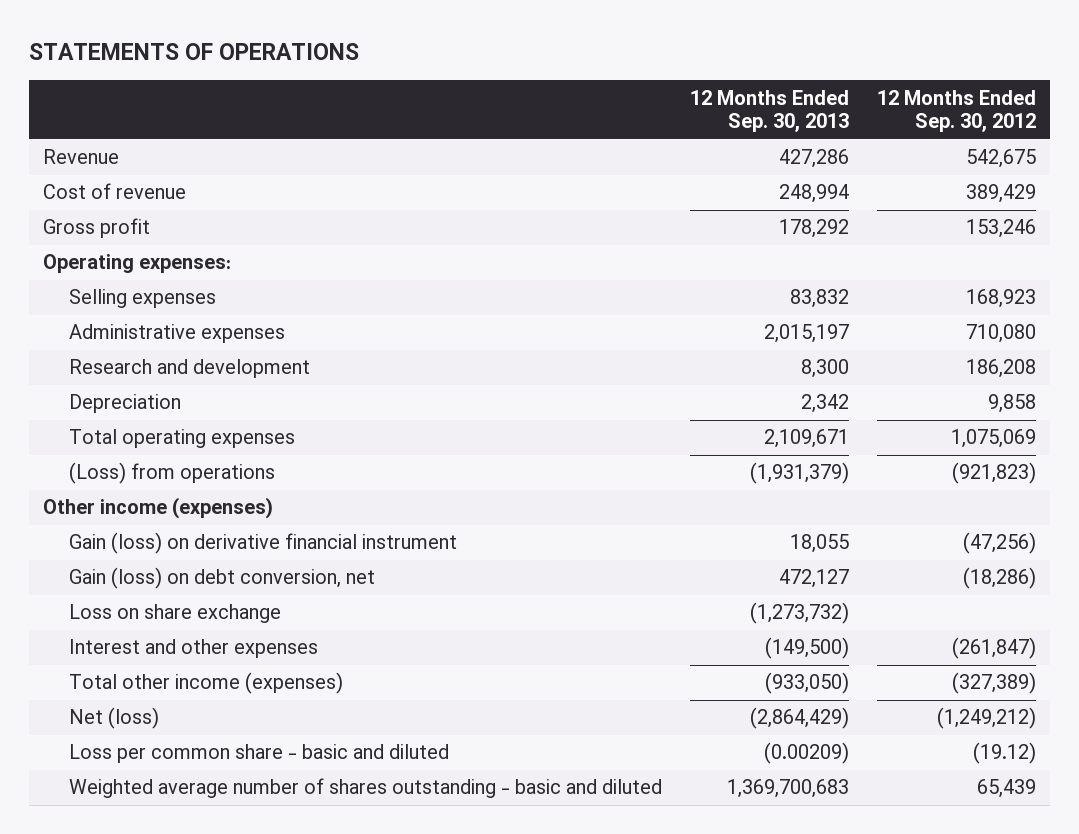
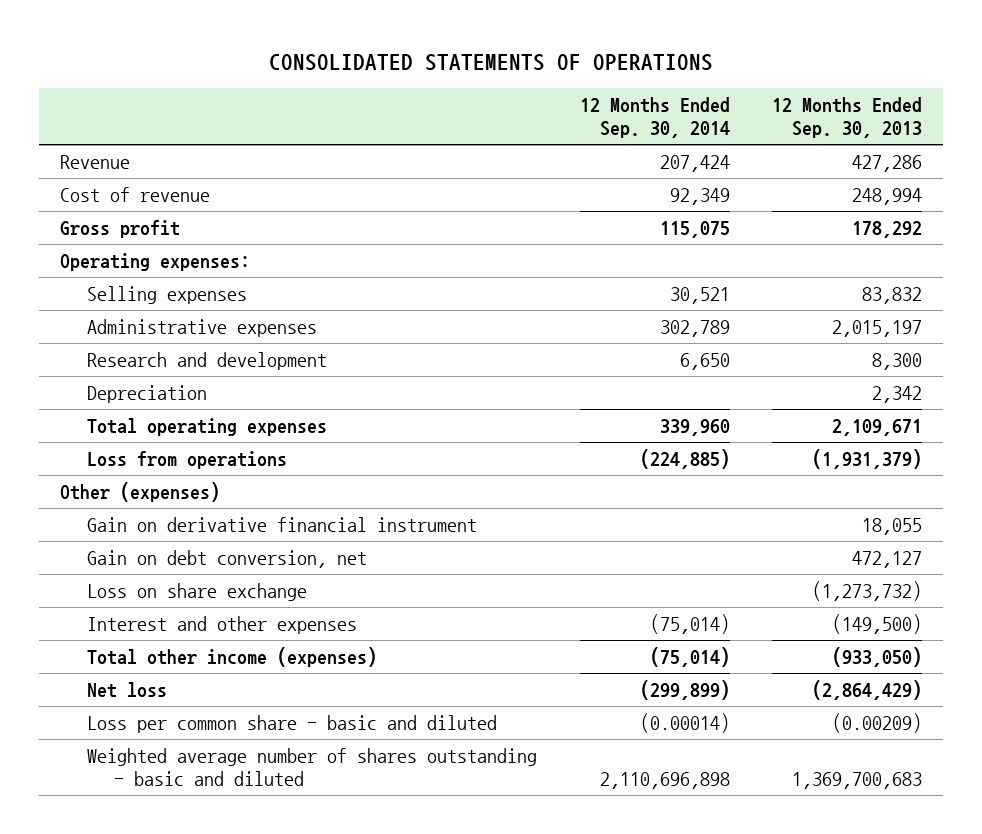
[29,43,360,61] STATEMENTS OF OPERATIONS -> [268,53,713,71] CONSOLIDATED STATEMENTS OF OPERATIONS
[876,89,1036,133] 12 Months Ended Sep. 30, 2012 -> none
none -> [579,97,730,138] 12 Months Ended Sep. 30, 2014
[69,462,276,485] (Loss) from operations -> [87,450,288,469] Loss from operations
[43,497,274,520] Other income (expenses) -> [59,481,220,502] Other (expenses)
[69,532,458,555] Gain (loss) on derivative financial instrument -> [87,516,478,532] Gain on derivative financial instrument
[69,567,376,590] Gain (loss) on debt conversion, net -> [87,549,368,568] Gain on debt conversion, net
[69,707,160,730] Net (loss) -> [87,681,168,698] Net loss

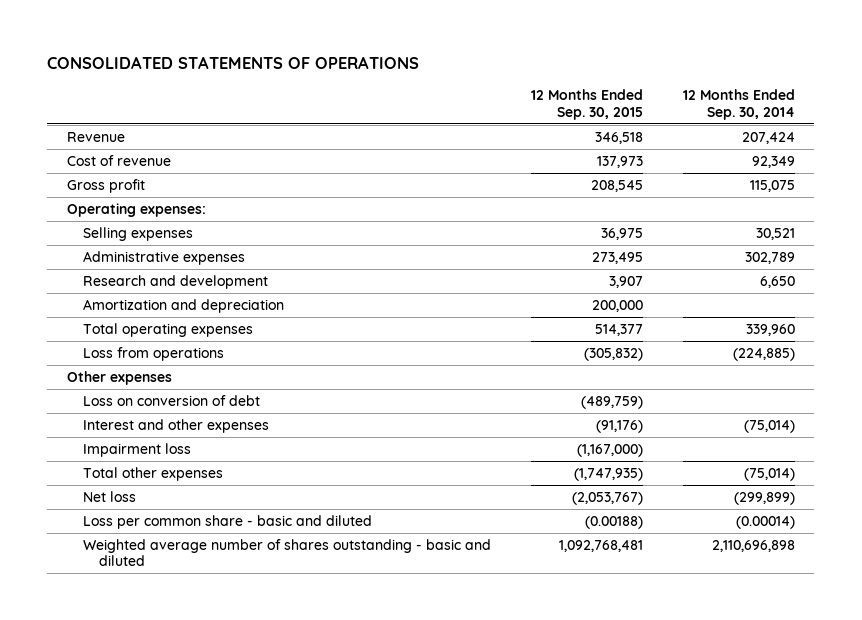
[772,97,923,138] 12 Months Ended Sep. 30, 2013 -> none
none -> [530,89,643,120] 12 Months Ended Sep. 30, 2015
[87,384,208,403] Depreciation -> [83,299,285,314] Amortization and depreciation
[87,516,478,532] Gain on derivative financial instrument -> none
[87,582,308,601] Loss on share exchange -> none
[59,481,220,502] Other (expenses) -> [67,371,173,386] Other expenses
[87,549,368,568] Gain on debt conversion, net -> [83,395,261,407] Loss on conversion of debt
none -> [83,443,192,458] Impairment loss
[87,646,378,667] Total other income (expenses) -> [83,467,224,482] Total other expenses

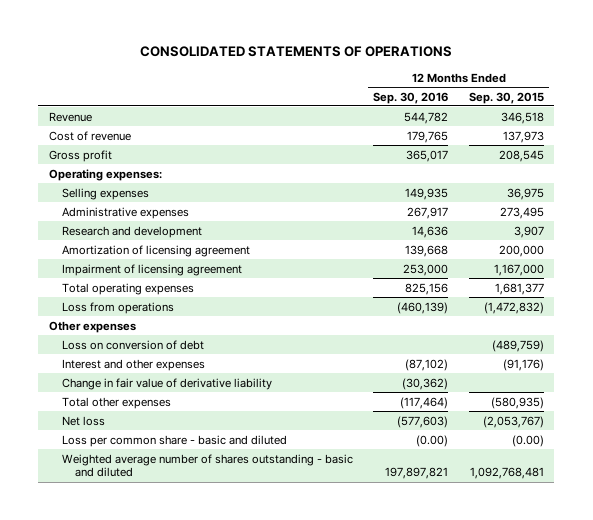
[682,89,795,120] 12 Months Ended Sep. 30, 2014 -> none
none -> [373,91,449,104] Sep. 30, 2016
[83,299,285,314] Amortization and depreciation -> [61,244,250,257] Amortization of licensing agreement
none -> [61,263,242,276] Impairment of licensing agreement
[594,324,643,337] 514,377 -> [494,282,544,295] 1,681,377
[583,348,643,362] (305,832) -> [483,301,544,314] (1,472,832)
[83,443,192,458] Impairment loss -> none
none -> [61,377,272,390] Change in fair value of derivative liability
[573,468,643,482] (1,747,935) -> [490,396,544,409] (580,935)
[584,516,643,530] (0.00188) -> [511,434,544,447] (0.00)

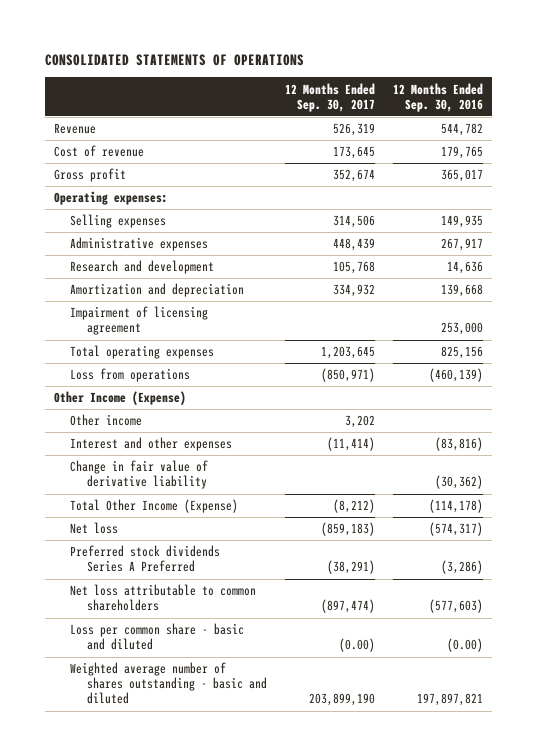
[468,91,544,104] Sep. 30, 2015 -> none
none -> [284,82,375,112] 12 Months Ended Sep. 30, 2017
[61,244,250,257] Amortization of licensing agreement -> [70,283,245,298] Amortization and depreciation
[61,339,204,350] Loss on conversion of debt -> none
[48,320,136,333] Other expenses -> [53,391,186,406] Other Income (Expense)
none -> [70,414,143,427] Other income
[405,358,449,371] (87,102) -> [435,437,484,452] (83,816)
[61,396,171,409] Total other expenses -> [70,499,239,514] Total Other Income (Expense)
[400,396,449,409] (117,464) -> [429,499,484,514] (114,178)
[397,415,449,428] (577,603) -> [429,522,484,537] (574,317)
none -> [70,545,221,573] Preferred stock dividends Series A Preferred
none -> [70,584,257,612] Net loss attributable to common shareholders

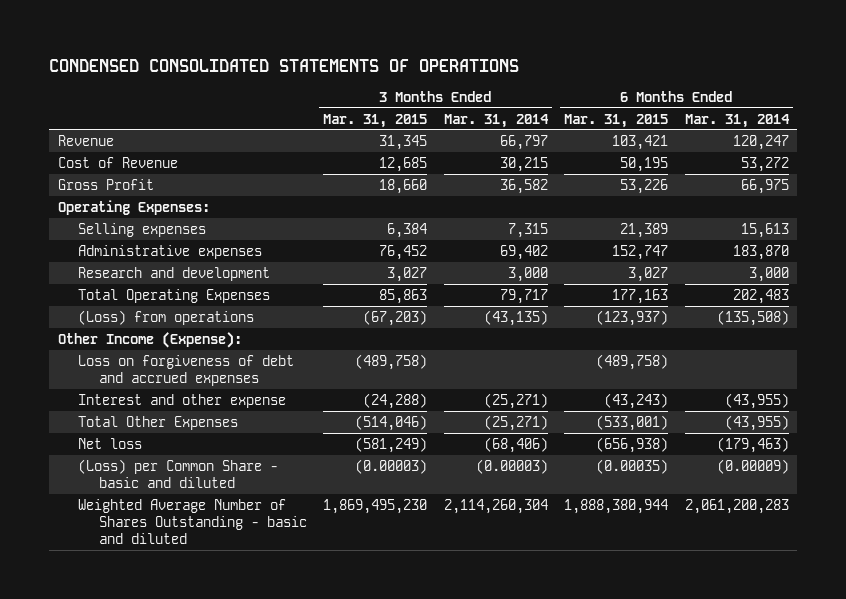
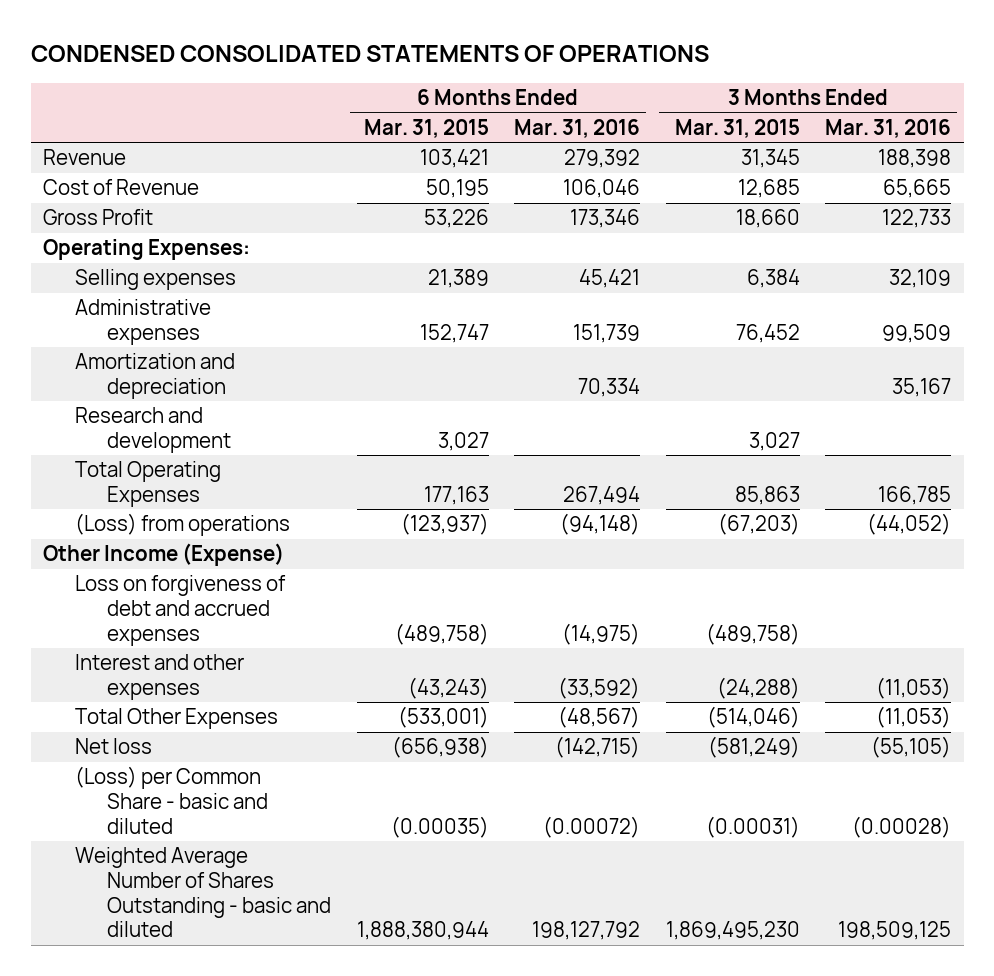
[443,113,549,128] Mar. 31, 2014 -> none
[684,113,790,128] Mar. 31, 2014 -> none
none -> [514,118,641,138] Mar. 31, 2016
none -> [824,118,951,138] Mar. 31, 2016
none -> [75,353,236,400] Amortization and depreciation
[57,331,242,348] Other Income (Expense): -> [43,543,285,567] Other Income (Expense)
[78,393,287,408] Interest and other expense -> [75,654,245,701] Interest and other expenses
[355,458,428,474] (0.00003) -> [705,815,800,838] (0.00031)

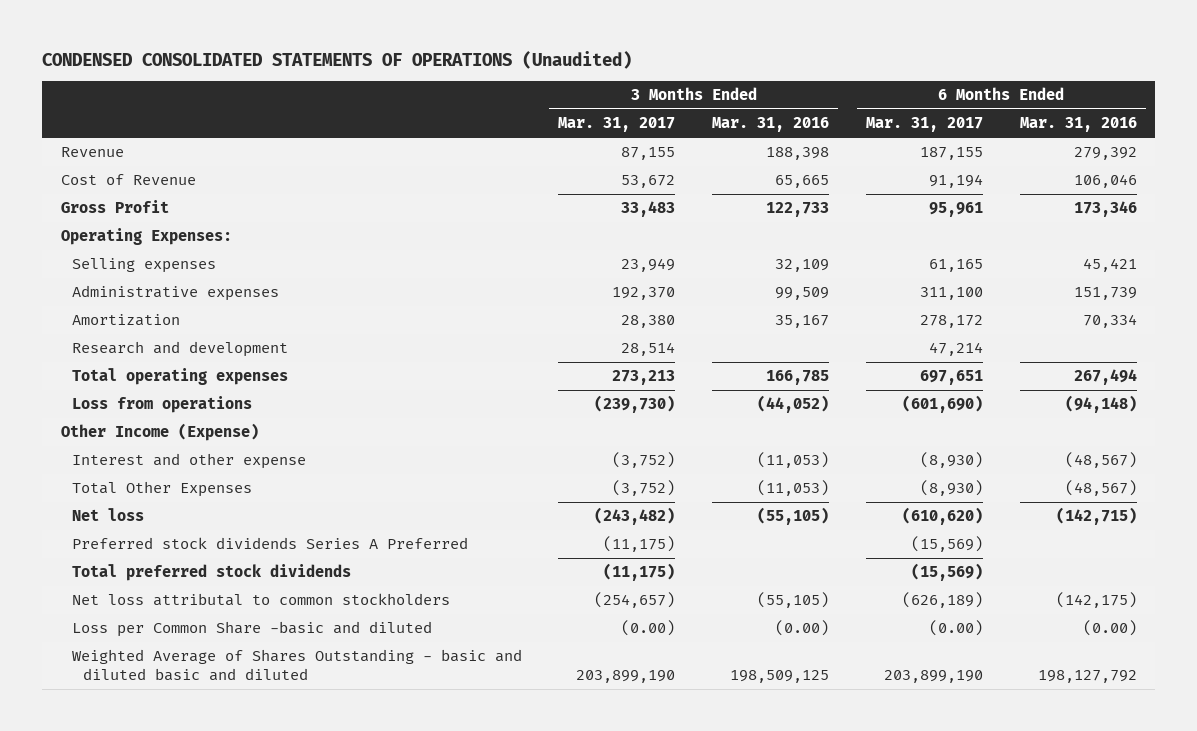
[30,45,709,63] CONDENSED CONSOLIDATED STATEMENTS OF OPERATIONS -> [42,50,633,69] CONDENSED CONSOLIDATED STATEMENTS OF OPERATIONS (Unaudited)
[363,118,489,138] Mar. 31, 2015 -> none
[674,118,800,138] Mar. 31, 2015 -> none
none -> [558,117,676,133] Mar. 31, 2017
none -> [865,117,983,133] Mar. 31, 2017
[75,353,236,400] Amortization and depreciation -> [71,314,180,327] Amortization
[75,461,222,508] Total Operating Expenses -> [71,368,288,386] Total operating expenses
[75,513,291,537] (Loss) from operations -> [71,396,252,414] Loss from operations
[75,575,287,646] Loss on forgiveness of debt and accrued expenses -> none
[75,654,245,701] Interest and other expenses -> [71,453,306,470] Interest and other expense
[558,677,641,700] (33,592) -> [1064,452,1137,469] (48,567)
none -> [71,537,468,550] Preferred stock dividends Series A Preferred
none -> [71,564,351,582] Total preferred stock dividends
none -> [71,593,450,607] Net loss attributal to common stockholders
[75,766,269,834] (Loss) per Common Share - basic and diluted -> [71,621,432,638] Loss per Common Share -basic and diluted
[543,815,641,838] (0.00072) -> [1082,620,1137,637] (0.00)
[851,815,951,838] (0.00028) -> [775,620,830,637] (0.00)
[75,847,332,938] Weighted Average Number of Shares Outstanding - basic and diluted -> [71,649,522,681] Weighted Average of Shares Outstanding - basic and diluted basic and diluted

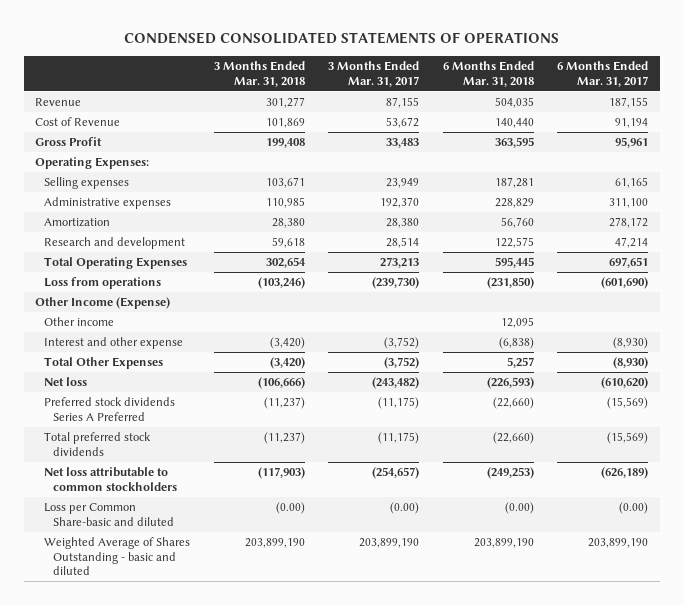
[42,50,633,69] CONDENSED CONSOLIDATED STATEMENTS OF OPERATIONS (Unaudited) -> [123,32,559,45] CONDENSED CONSOLIDATED STATEMENTS OF OPERATIONS
[712,117,830,133] Mar. 31, 2016 -> none
[1019,117,1137,133] Mar. 31, 2016 -> none
none -> [213,61,305,87] 3 Months Ended Mar. 31, 2018
none -> [442,61,534,87] 6 Months Ended Mar. 31, 2018
[71,368,288,386] Total operating expenses -> [44,257,188,270] Total Operating Expenses
none -> [44,317,115,327] Other income
[71,593,450,607] Net loss attributal to common stockholders -> [44,467,178,491] Net loss attributable to common stockholders
[71,621,432,638] Loss per Common Share -basic and diluted -> [44,503,175,526] Loss per Common Share-basic and diluted
[71,649,522,681] Weighted Average of Shares Outstanding - basic and diluted basic and diluted -> [44,537,191,576] Weighted Average of Shares Outstanding - basic and diluted

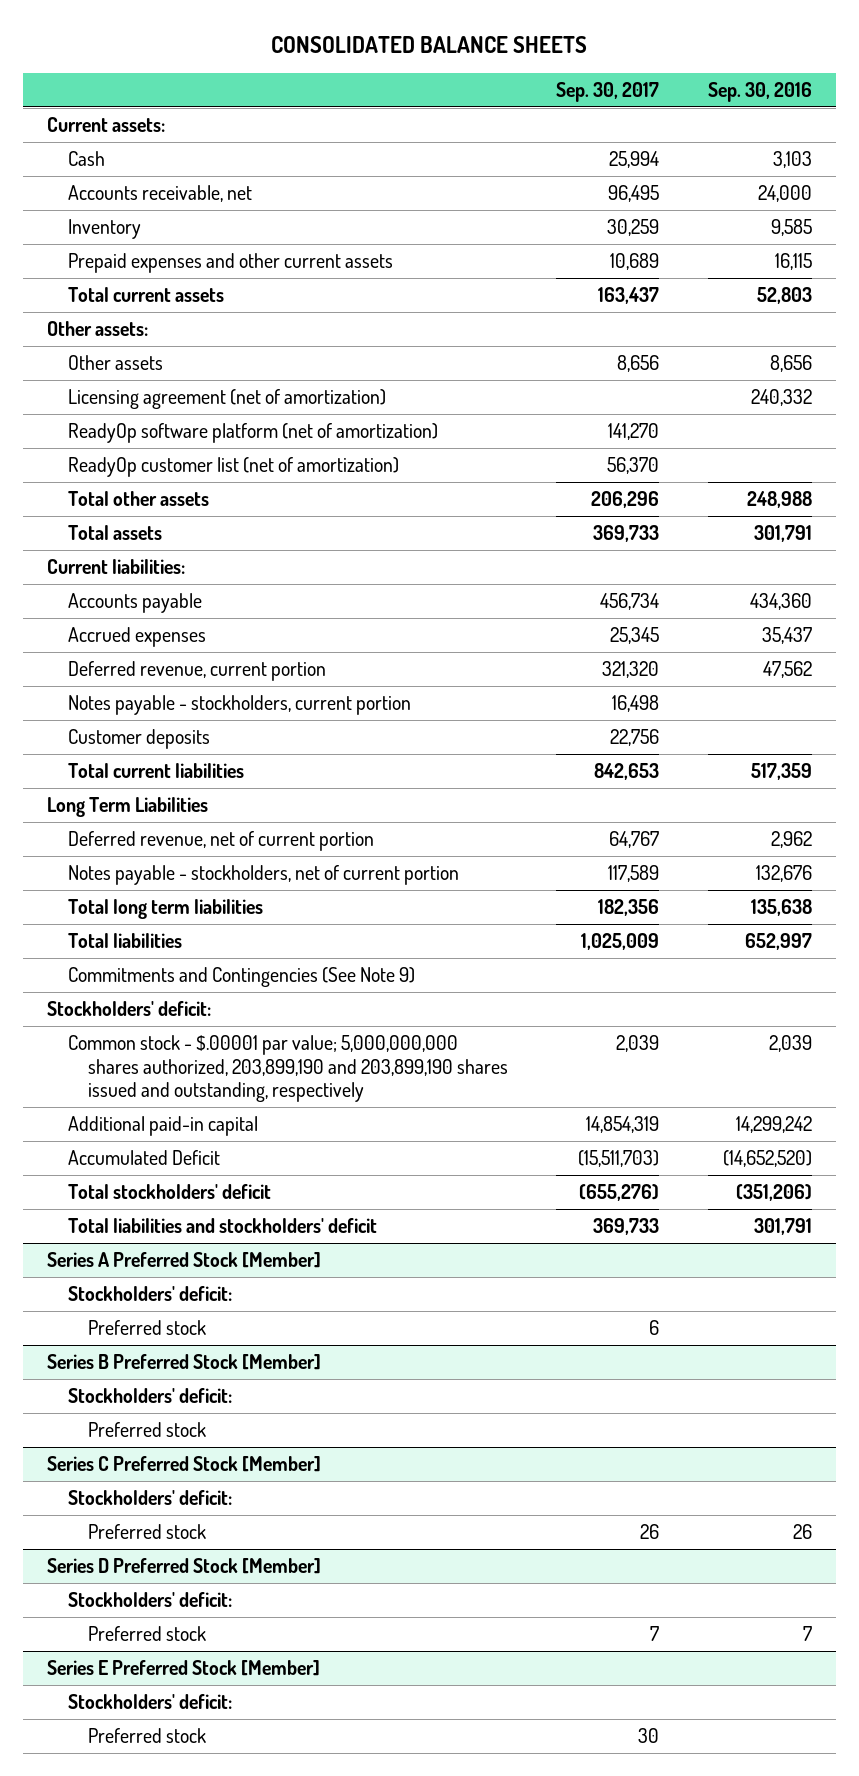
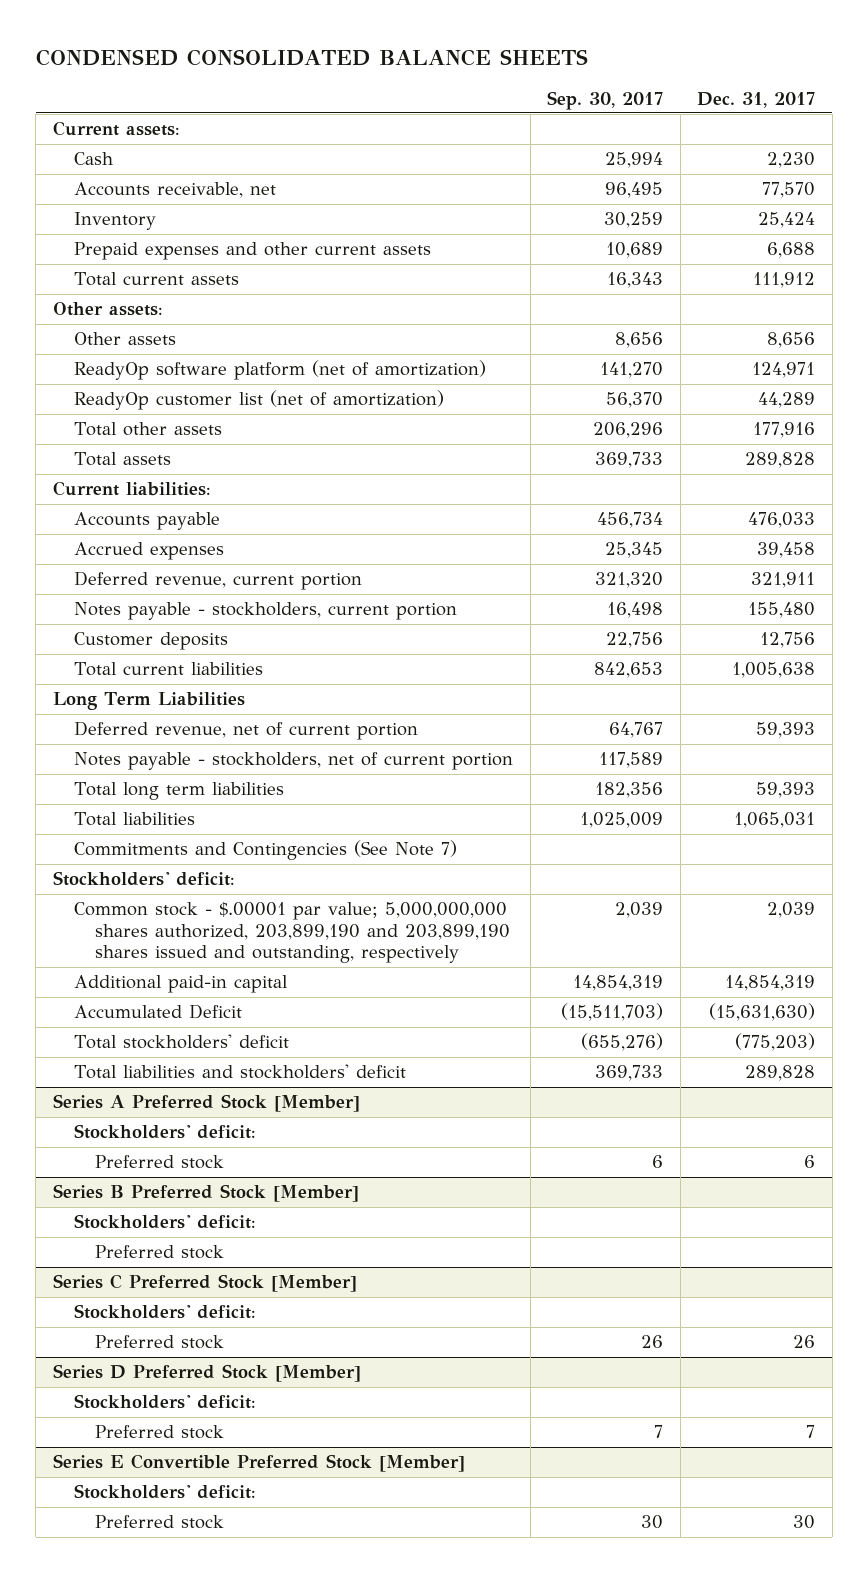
[271,36,588,54] CONSOLIDATED BALANCE SHEETS -> [35,48,588,66] CONDENSED CONSOLIDATED BALANCE SHEETS
[707,82,812,103] Sep. 30, 2016 -> none
none -> [697,91,816,108] Dec. 31, 2017
[598,287,660,305] 163,437 -> [607,272,664,289] 16,343
[67,389,386,410] Licensing agreement (net of amortization) -> none
[67,967,415,988] Commitments and Contingencies (See Note 9) -> [74,840,458,861] Commitments and Contingencies (See Note 7)
[47,1660,321,1677] Series E Preferred Stock [Member] -> [52,1454,465,1473] Series E Convertible Preferred Stock [Member]

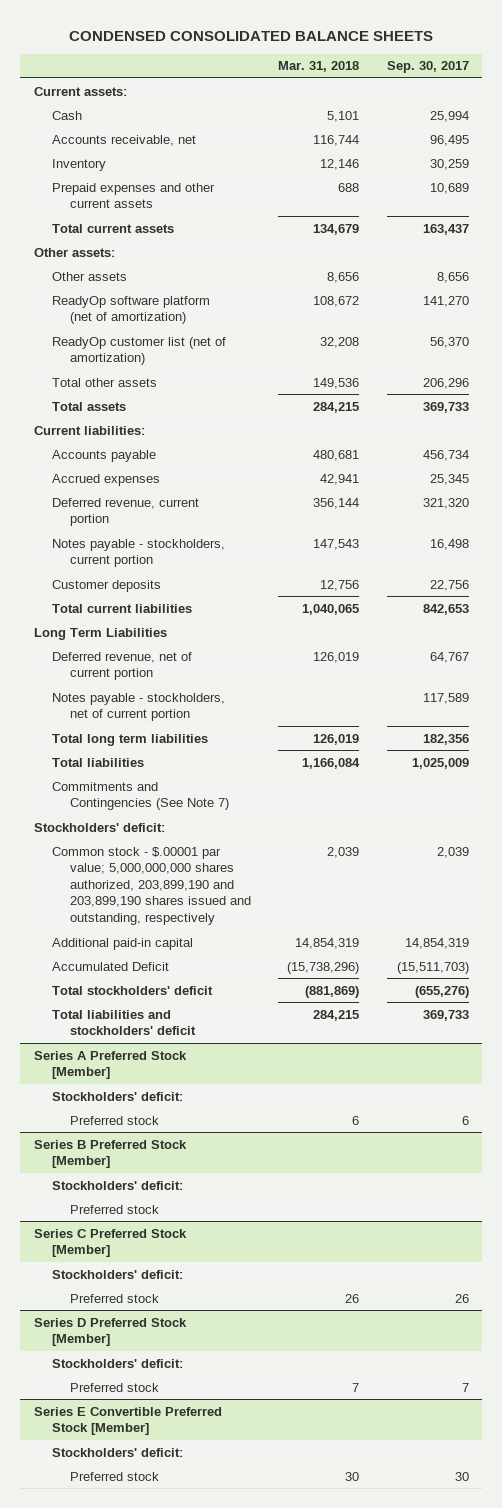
[697,91,816,108] Dec. 31, 2017 -> none
none -> [278,61,360,73] Mar. 31, 2018
[607,272,664,289] 16,343 -> [422,223,469,235] 163,437

